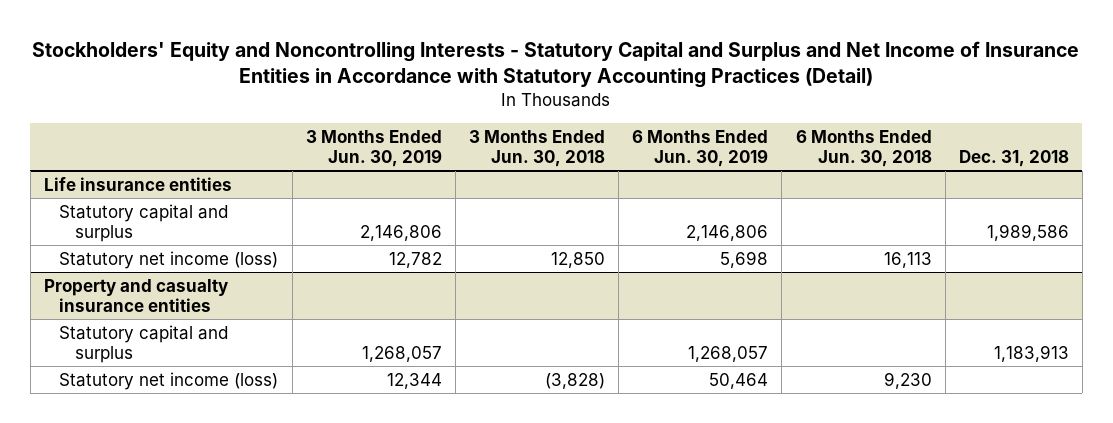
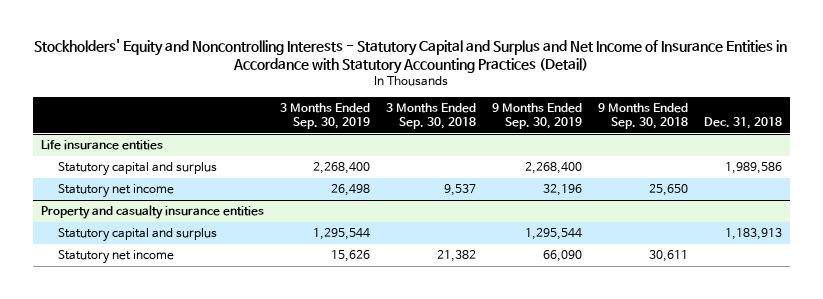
[305,129,442,168] 3 Months Ended Jun. 30, 2019 -> none
[468,129,605,168] 3 Months Ended Jun. 30, 2018 -> none
[632,129,769,168] 6 Months Ended Jun. 30, 2019 -> none
[795,129,932,168] 6 Months Ended Jun. 30, 2018 -> none
none -> [279,103,370,129] 3 Months Ended Sep. 30, 2019
none -> [385,103,476,129] 3 Months Ended Sep. 30, 2018
none -> [491,103,582,129] 9 Months Ended Sep. 30, 2019
none -> [597,103,688,129] 9 Months Ended Sep. 30, 2018
[59,250,279,269] Statutory net income (loss) -> [57,184,174,199] Statutory net income
[59,371,279,390] Statutory net income (loss) -> [57,250,174,265] Statutory net income

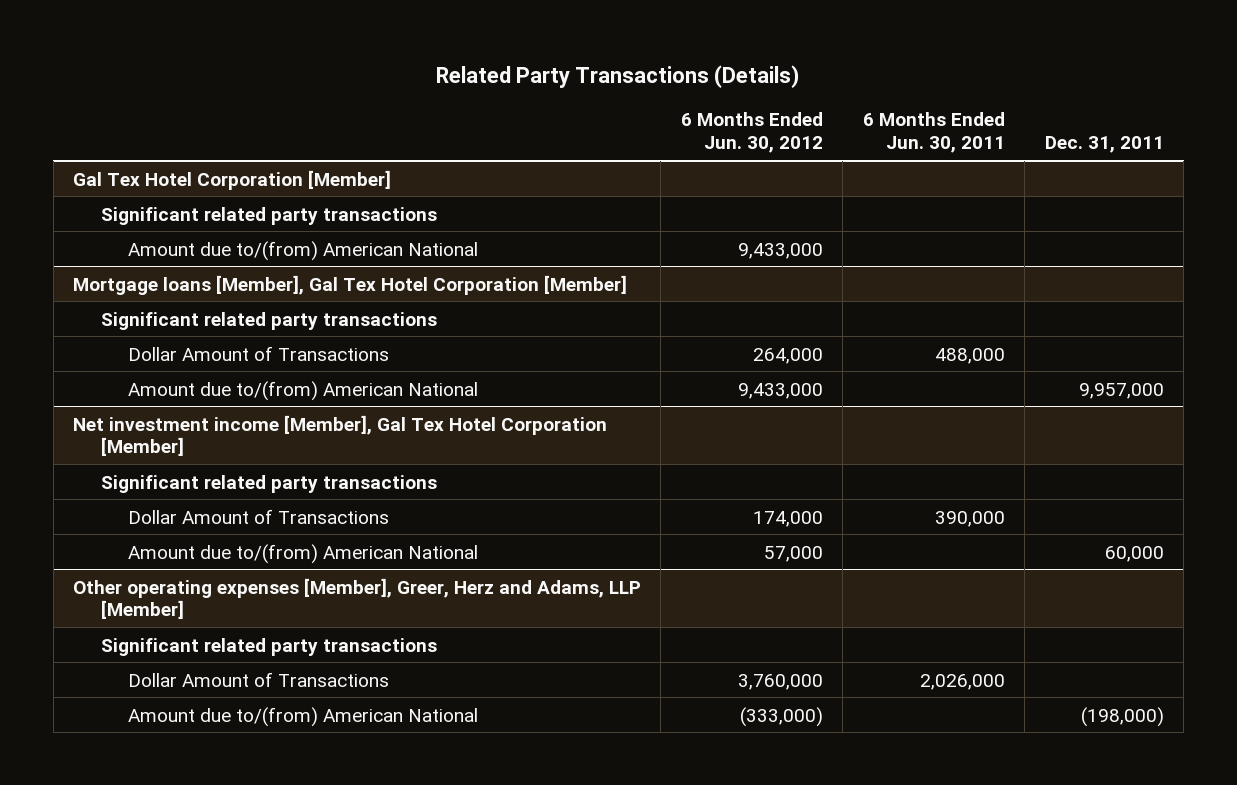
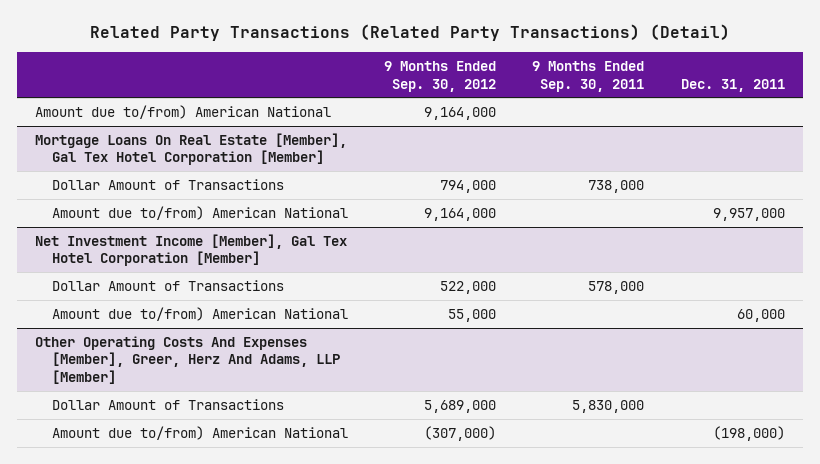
[436,64,800,88] Related Party Transactions (Details) -> [89,24,730,42] Related Party Transactions (Related Party Transactions) (Detail)
[680,112,823,154] 6 Months Ended Jun. 30, 2012 -> none
[862,112,1005,154] 6 Months Ended Jun. 30, 2011 -> none
none -> [383,61,496,92] 9 Months Ended Sep. 30, 2012
none -> [532,61,645,92] 9 Months Ended Sep. 30, 2011
[72,169,391,190] Gal Tex Hotel Corporation [Member] -> none
[100,206,437,225] Significant related party transactions -> none
[128,240,479,261] Amount due to/(from) American National -> none
[100,311,437,330] Significant related party transactions -> none
none -> [35,104,332,119] Amount due to/from) American National
[72,274,627,295] Mortgage loans [Member], Gal Tex Hotel Corporation [Member] -> [35,132,348,166] Mortgage Loans On Real Estate [Member], Gal Tex Hotel Corporation [Member]
[100,474,437,493] Significant related party transactions -> none
[128,380,479,401] Amount due to/(from) American National -> [51,205,348,220] Amount due to/from) American National
[72,414,607,457] Net investment income [Member], Gal Tex Hotel Corporation [Member] -> [35,233,348,267] Net Investment Income [Member], Gal Tex Hotel Corporation [Member]
[100,637,437,656] Significant related party transactions -> none
[128,543,479,564] Amount due to/(from) American National -> [51,306,348,321] Amount due to/from) American National
[72,577,641,620] Other operating expenses [Member], Greer, Herz and Adams, LLP [Member] -> [35,335,340,384] Other Operating Costs And Expenses [Member], Greer, Herz And Adams, LLP [Member]
[128,706,479,727] Amount due to/(from) American National -> [51,425,348,440] Amount due to/from) American National

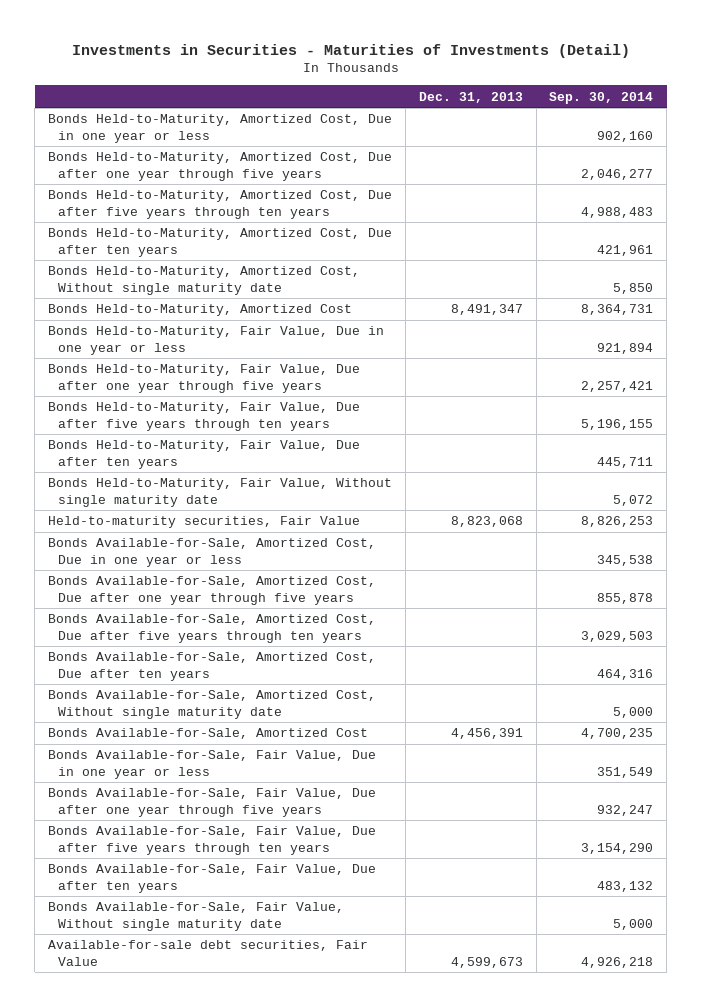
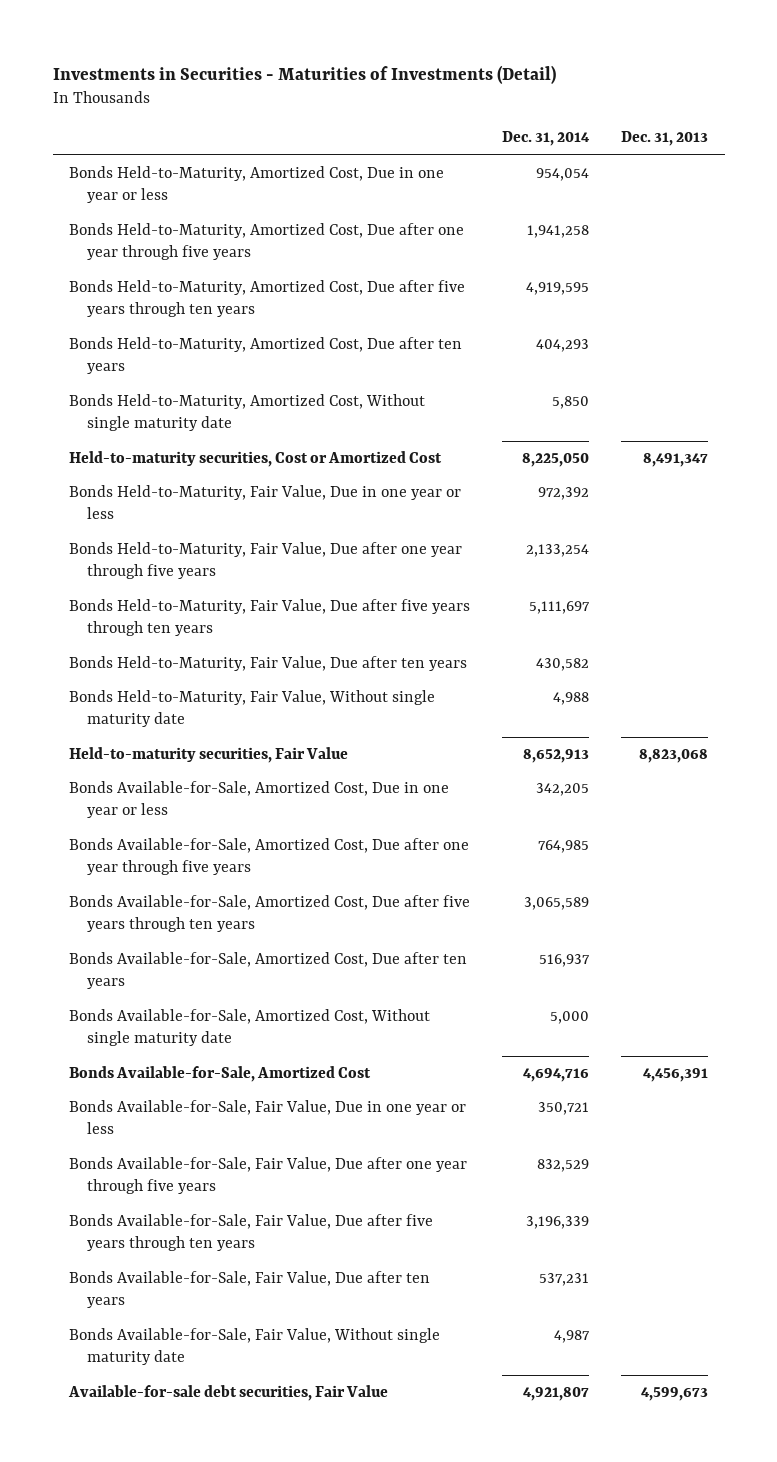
[549,91,654,104] Sep. 30, 2014 -> none
none -> [502,131,591,147] Dec. 31, 2014
[48,304,353,317] Bonds Held-to-Maturity, Amortized Cost -> [69,451,443,468] Held-to-maturity securities, Cost or Amortized Cost

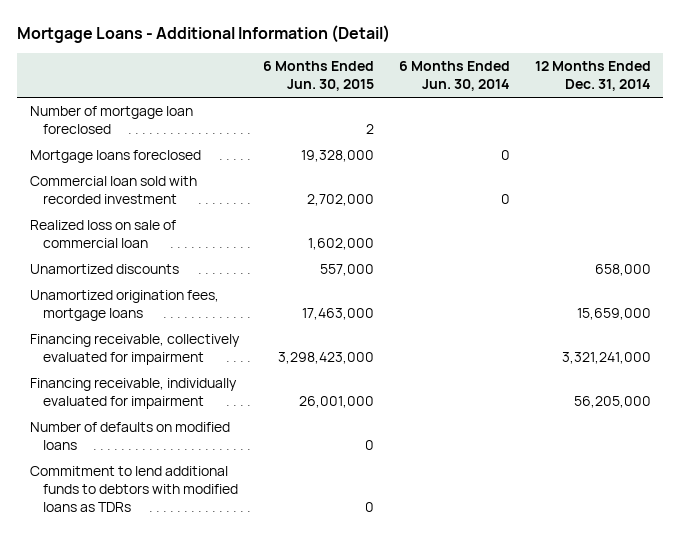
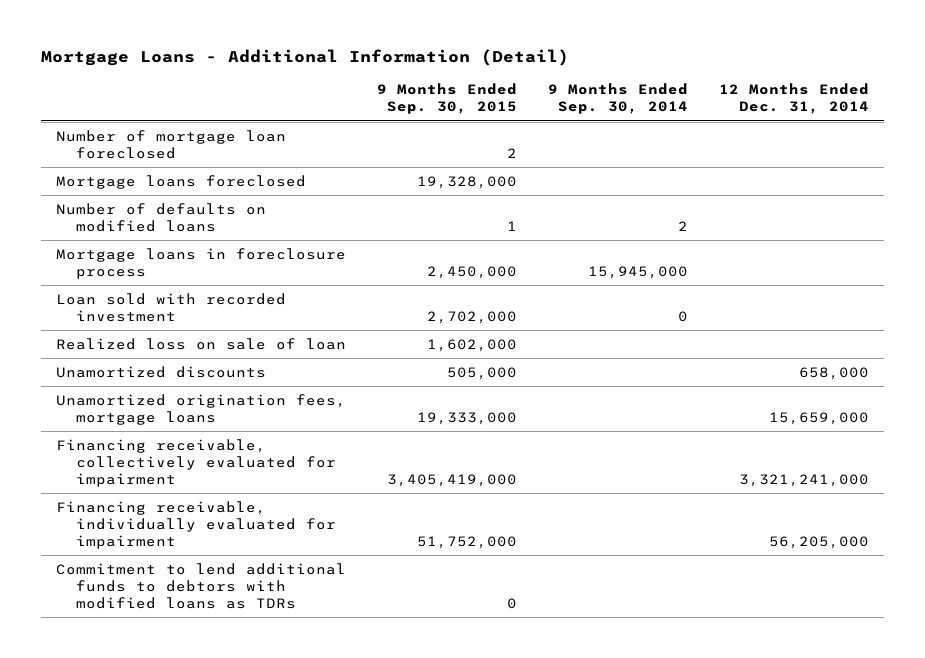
[263,60,375,91] 6 Months Ended Jun. 30, 2015 -> none
[399,60,511,91] 6 Months Ended Jun. 30, 2014 -> none
none -> [377,83,518,115] 9 Months Ended Sep. 30, 2015
none -> [548,83,689,115] 9 Months Ended Sep. 30, 2014
[29,422,230,451] Number of defaults on modified loans -> [56,202,267,232] Number of defaults on modified loans
none -> [56,247,347,279] Mortgage loans in foreclosure process
[29,176,197,205] Commercial loan sold with recorded investment -> [56,292,287,322] Loan sold with recorded investment
[29,220,176,249] Realized loss on sale of commercial loan -> [56,337,347,350] Realized loss on sale of loan

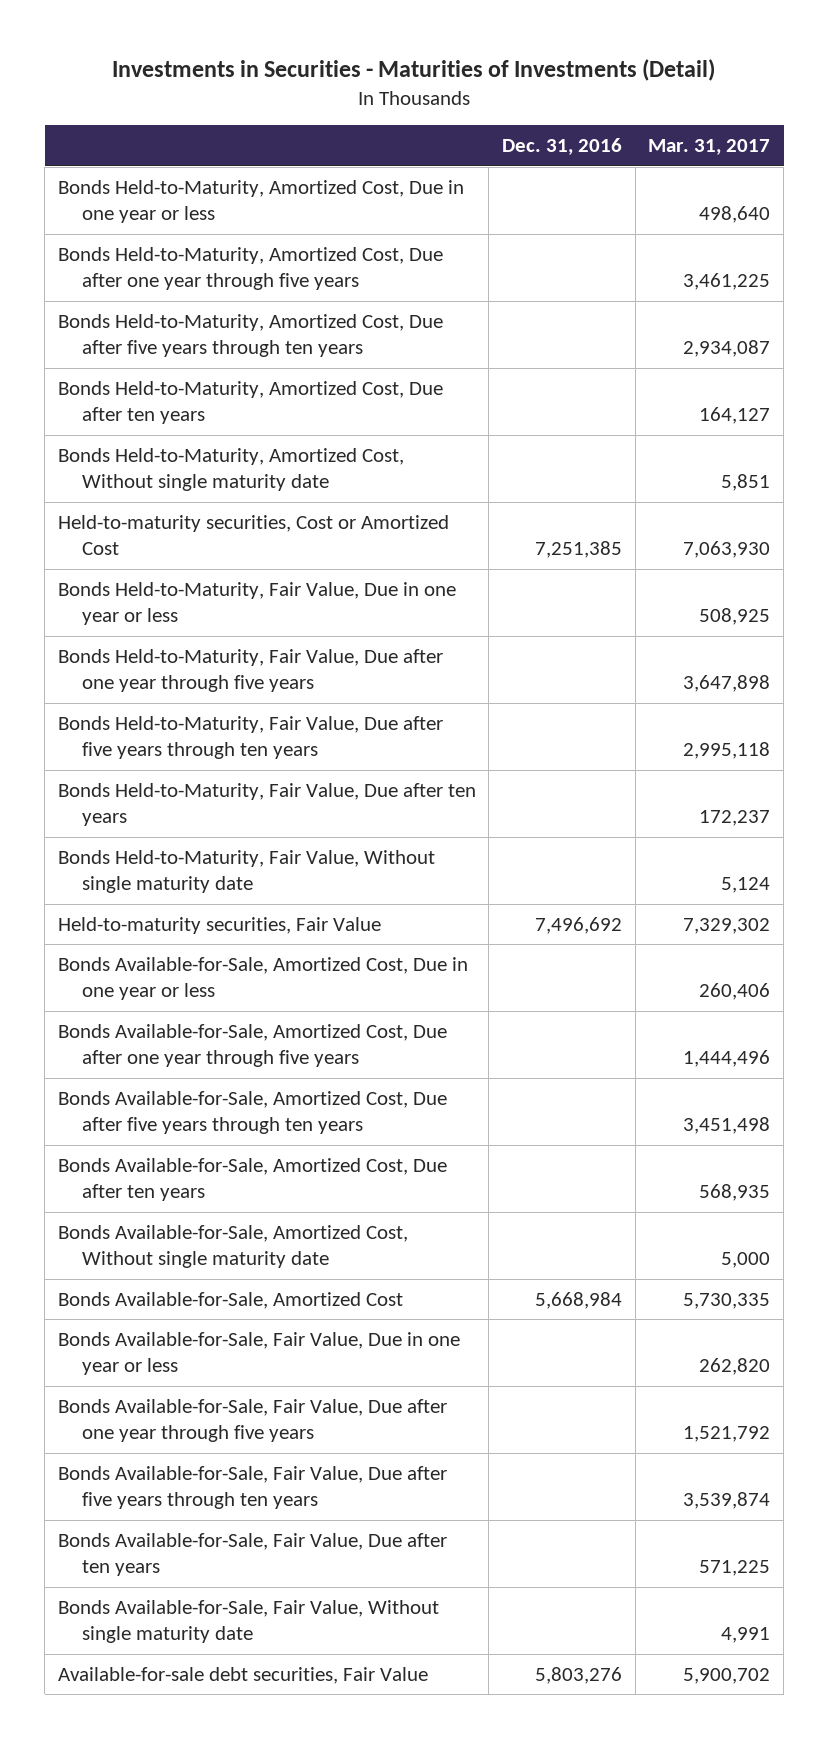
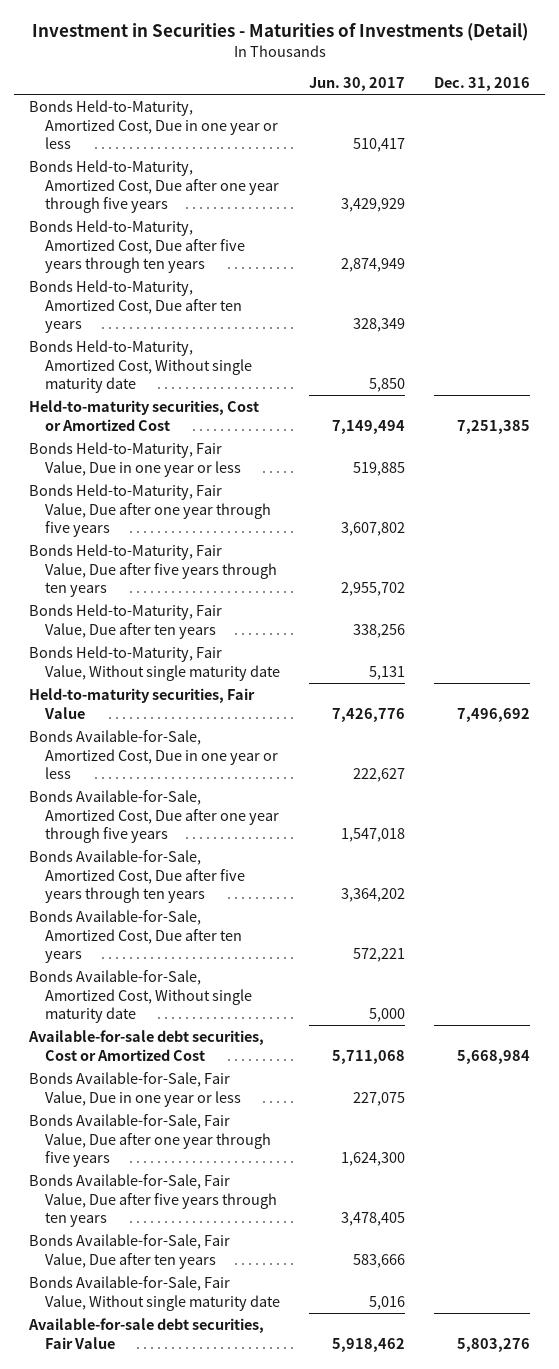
[112,58,716,81] Investments in Securities - Maturities of Investments (Detail) -> [31,22,528,41] Investment in Securities - Maturities of Investments (Detail)
[648,139,771,156] Mar. 31, 2017 -> none
none -> [308,77,405,92] Jun. 30, 2017
[57,1291,403,1309] Bonds Available-for-Sale, Amortized Cost -> [27,1029,264,1061] Available-for-sale debt securities, Cost or Amortized Cost

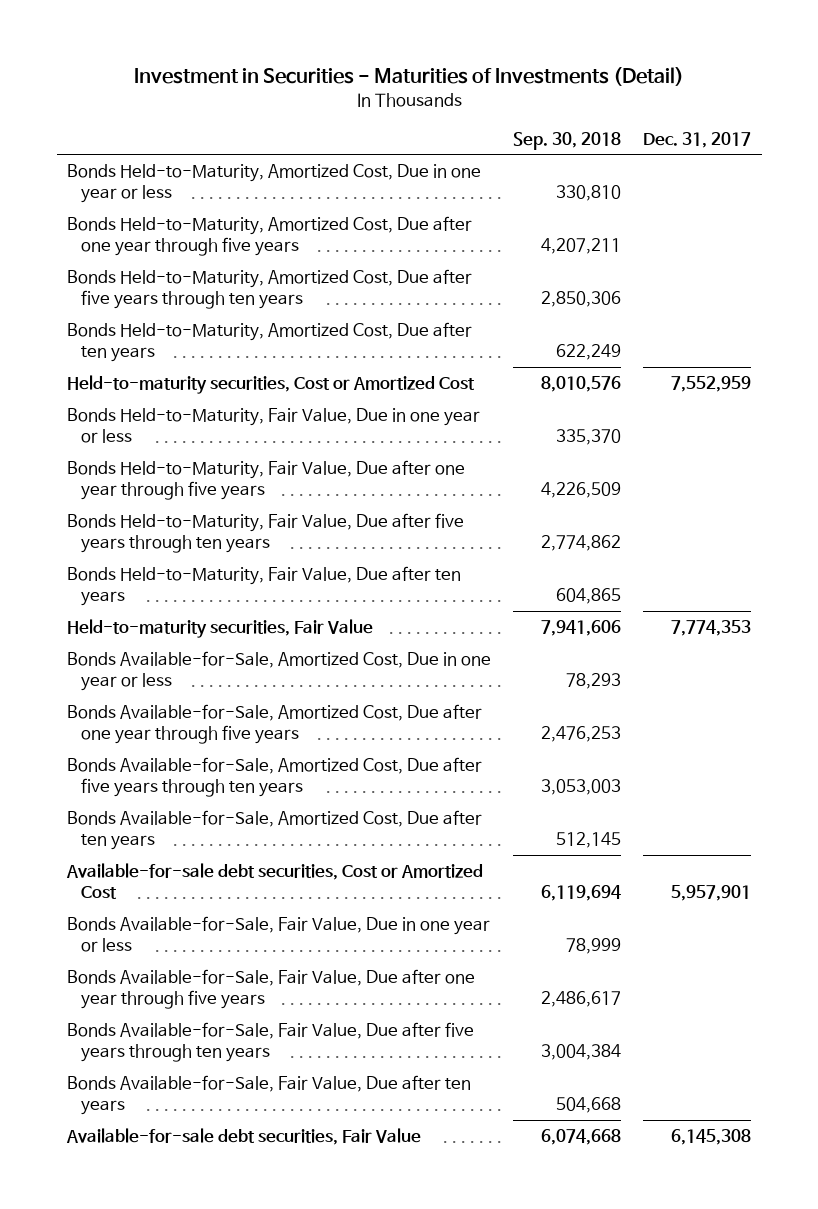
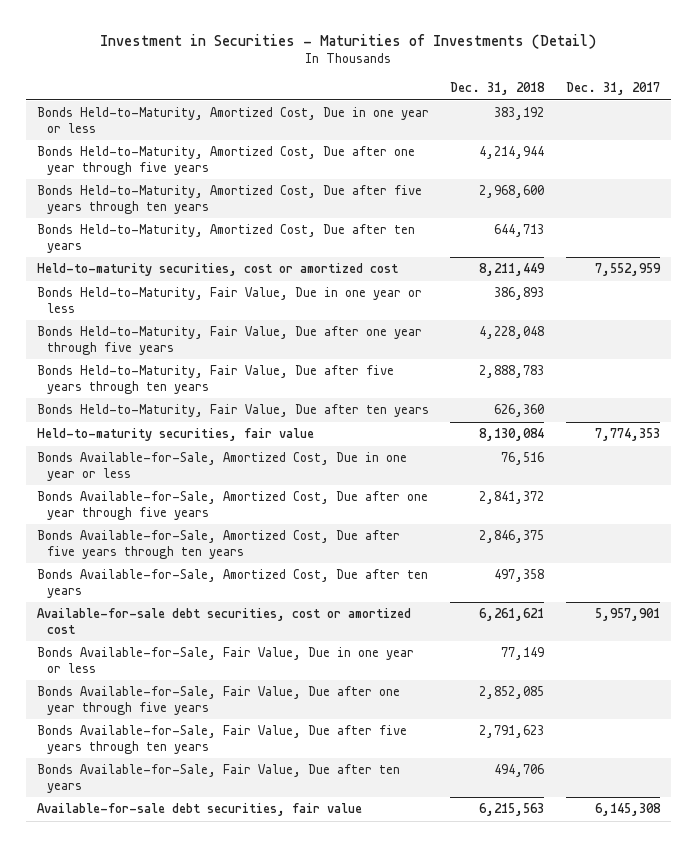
[513,131,622,150] Sep. 30, 2018 -> none
none -> [450,82,546,96] Dec. 31, 2018
[67,374,476,394] Held-to-maturity securities, Cost or Amortized Cost -> [37,263,399,277] Held-to-maturity securities, cost or amortized cost
[67,618,374,638] Held-to-maturity securities, Fair Value -> [37,428,315,442] Held-to-maturity securities, fair value
[66,862,484,900] Available-for-sale debt securities, Cost or Amortized Cost -> [37,608,412,634] Available-for-sale debt securities, cost or amortized cost
[66,1127,422,1145] Available-for-sale debt securities, Fair Value -> [37,803,363,817] Available-for-sale debt securities, fair value

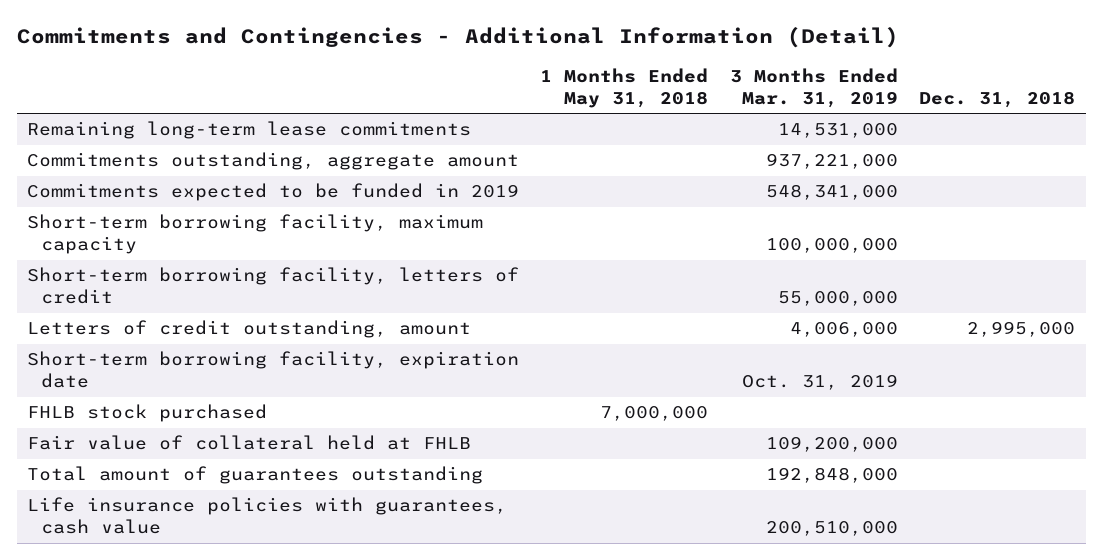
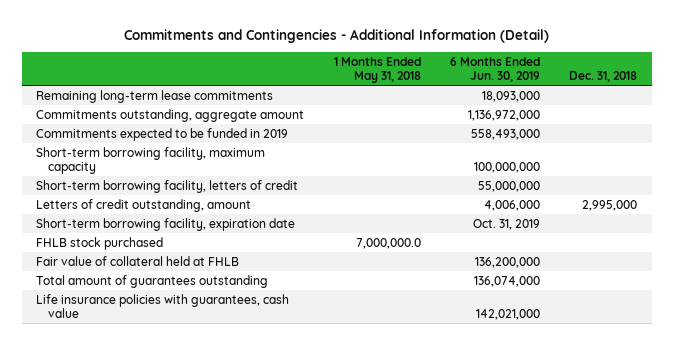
[729,67,898,108] 3 Months Ended Mar. 31, 2019 -> none
none -> [449,56,540,82] 6 Months Ended Jun. 30, 2019
[600,406,709,422] 7,000,000 -> [355,237,421,249] 7,000,000.0

